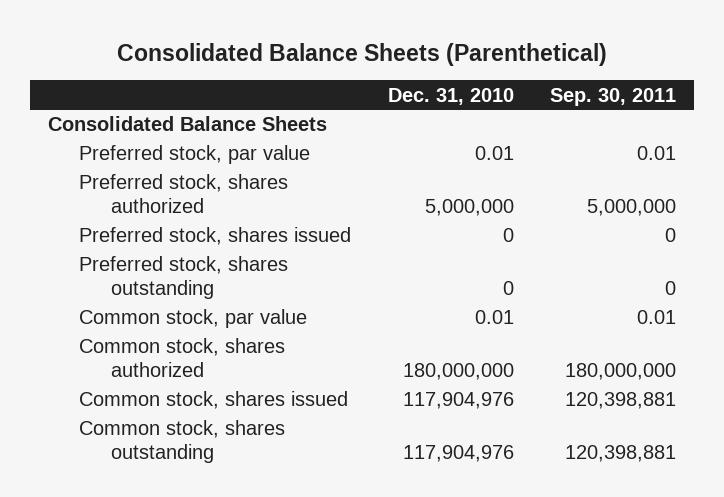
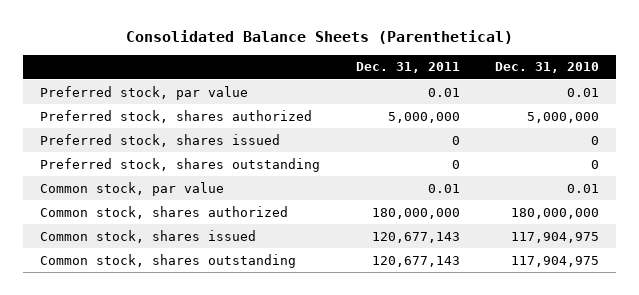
[550,87,677,106] Sep. 30, 2011 -> none
none -> [355,62,460,74] Dec. 31, 2011
[47,116,327,132] Consolidated Balance Sheets -> none
[402,392,514,410] 117,904,976 -> [510,231,599,243] 117,904,975
[402,445,514,463] 117,904,976 -> [510,255,599,267] 117,904,975

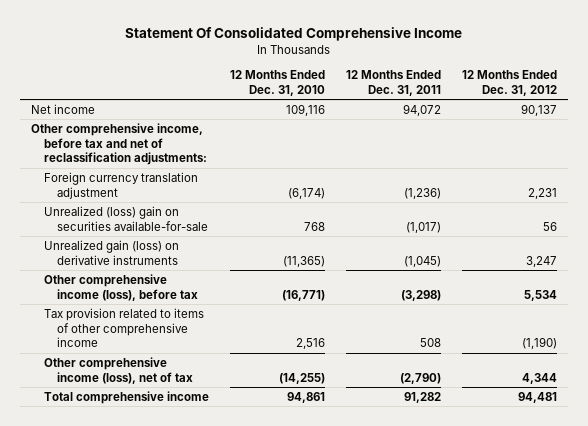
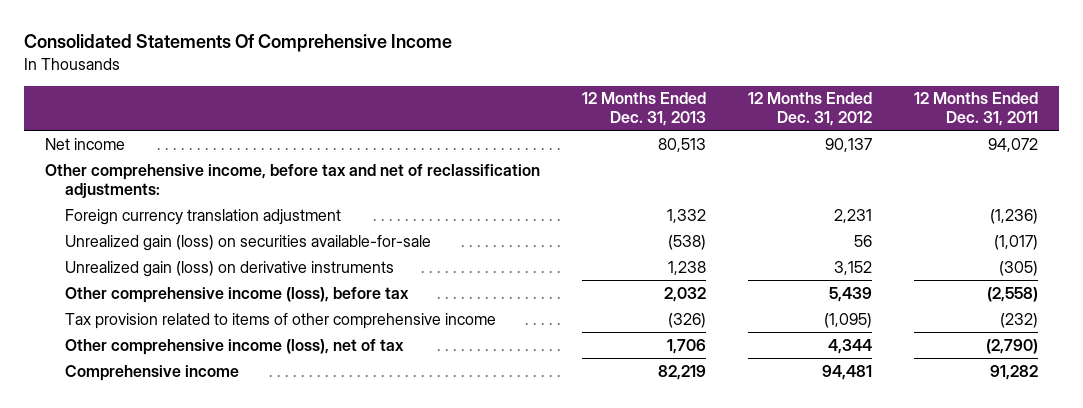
[124,27,462,42] Statement Of Consolidated Comprehensive Income -> [23,34,452,53] Consolidated Statements Of Comprehensive Income
[230,70,326,96] 12 Months Ended Dec. 31, 2010 -> none
none -> [581,92,706,127] 12 Months Ended Dec. 31, 2013
[43,205,209,231] Unrealized (loss) gain on securities available-for-sale -> [65,234,432,251] Unrealized gain (loss) on securities available-for-sale
[404,255,442,267] (1,045) -> [998,260,1038,276] (305)
[526,255,558,267] 3,247 -> [833,260,872,275] 3,152
[401,289,442,301] (3,298) -> [986,286,1038,302] (2,558)
[524,289,558,301] 5,534 -> [828,286,872,302] 5,439
[420,338,442,348] 508 -> [999,312,1038,328] (232)
[522,337,558,350] (1,190) -> [823,312,872,328] (1,095)
[43,390,209,404] Total comprehensive income -> [65,364,240,381] Comprehensive income

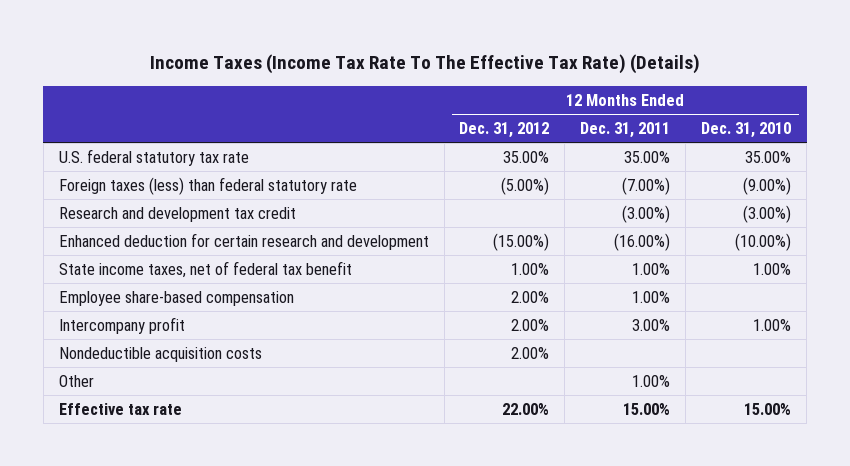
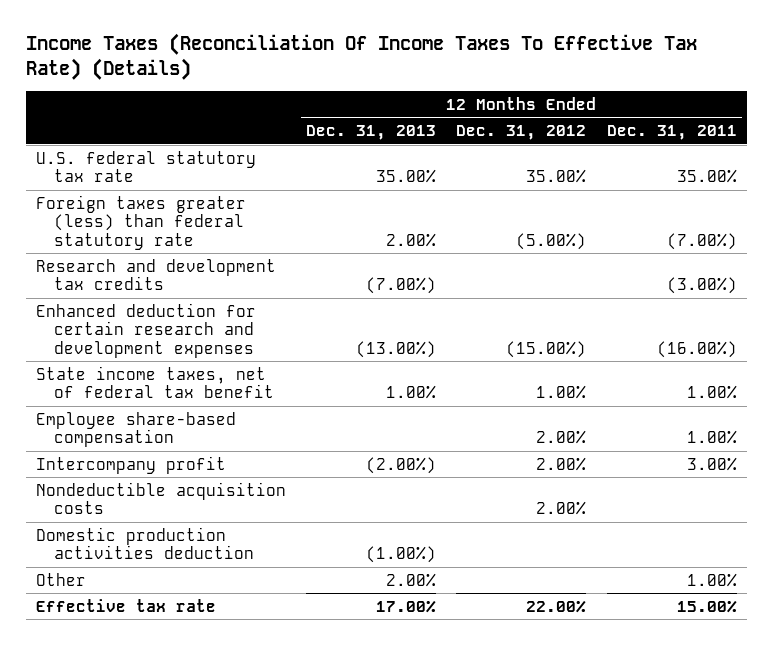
[149,54,700,75] Income Taxes (Income Tax Rate To The Effective Tax Rate) (Details) -> [25,33,697,81] Income Taxes (Reconciliation Of Income Taxes To Effective Tax Rate) (Details)
[701,122,792,139] Dec. 31, 2010 -> none
none -> [306,125,437,141] Dec. 31, 2013
[58,177,357,196] Foreign taxes (less) than federal statutory rate -> [35,194,246,250] Foreign taxes greater (less) than federal statutory rate
[58,207,296,223] Research and development tax credit -> [35,258,276,291] Research and development tax credits
[58,233,429,251] Enhanced deduction for certain research and development -> [35,302,256,358] Enhanced deduction for certain research and development expenses
none -> [35,526,254,560] Domestic production activities deduction

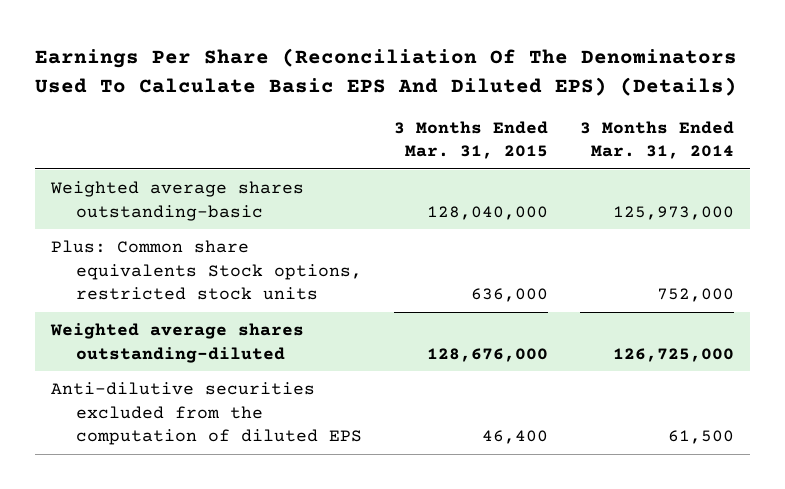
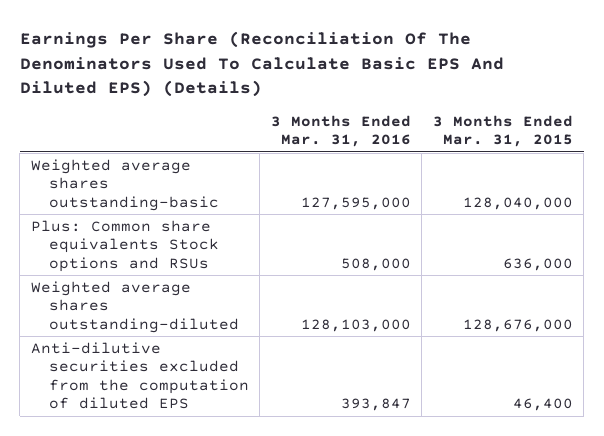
[579,120,734,160] 3 Months Ended Mar. 31, 2014 -> none
none -> [270,114,411,148] 3 Months Ended Mar. 31, 2016
[50,240,363,301] Plus: Common share equivalents Stock options, restricted stock units -> [30,219,219,272] Plus: Common share equivalents Stock options and RSUs

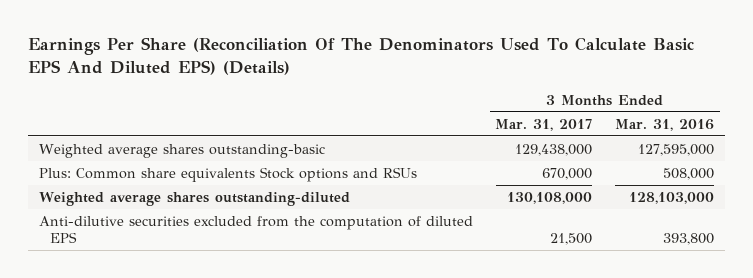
[432,114,573,148] 3 Months Ended Mar. 31, 2015 -> none
none -> [495,118,593,131] Mar. 31, 2017
[340,398,411,412] 393,847 -> [663,233,715,246] 393,800

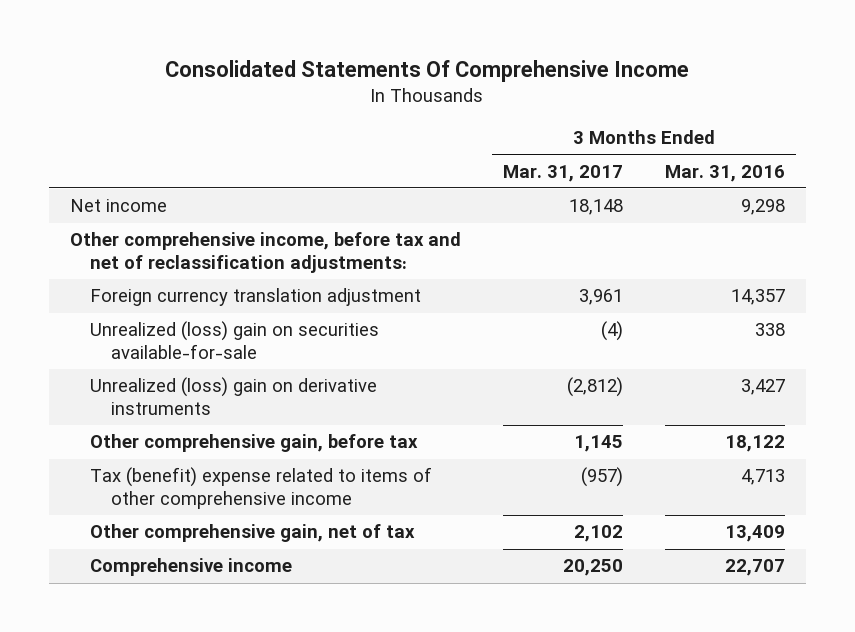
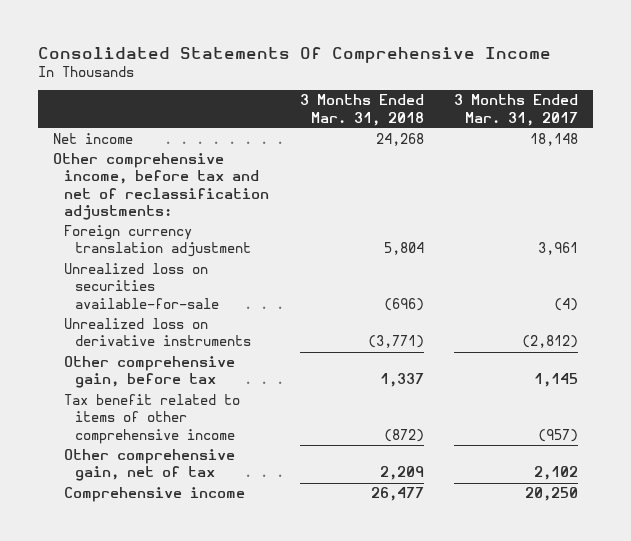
[665,164,786,182] Mar. 31, 2016 -> none
none -> [299,94,424,126] 3 Months Ended Mar. 31, 2018
[90,321,380,360] Unrealized (loss) gain on securities available-for-sale -> [64,263,219,309] Unrealized loss on securities available-for-sale
[90,377,378,416] Unrealized (loss) gain on derivative instruments -> [64,318,251,347] Unrealized loss on derivative instruments
[90,467,433,510] Tax (benefit) expense related to items of other comprehensive income -> [64,394,241,444] Tax benefit related to items of other comprehensive income

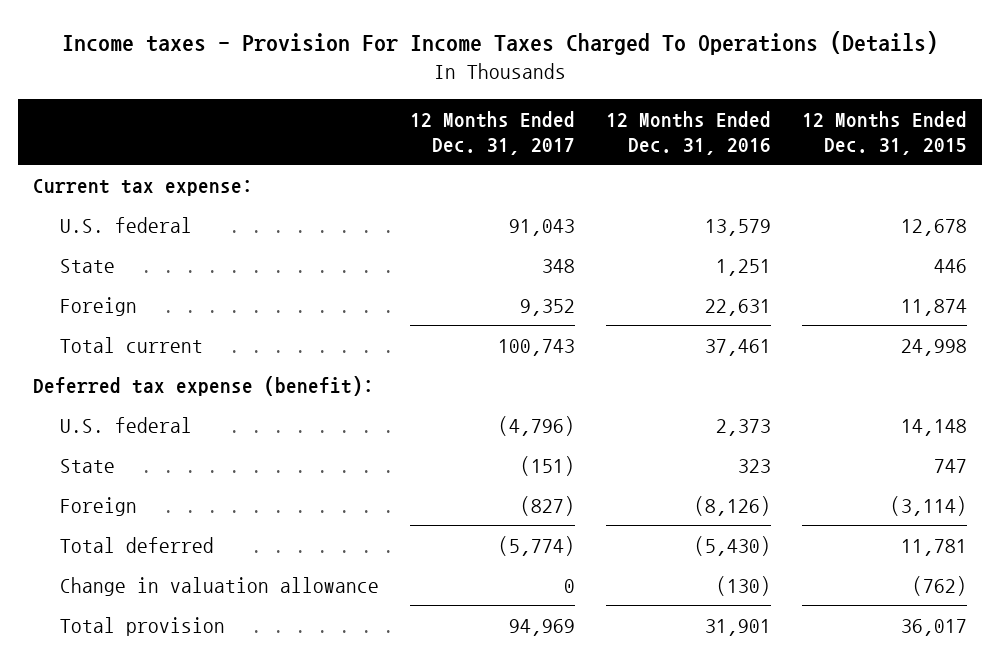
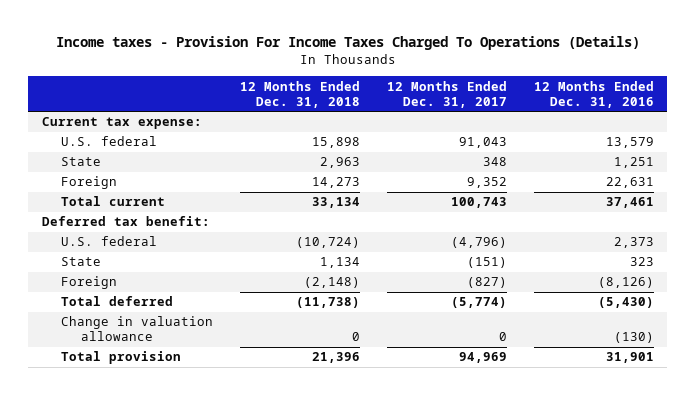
[801,110,967,156] 12 Months Ended Dec. 31, 2015 -> none
none -> [240,80,361,108] 12 Months Ended Dec. 31, 2018
[33,375,375,396] Deferred tax expense (benefit): -> [41,216,210,227] Deferred tax benefit:

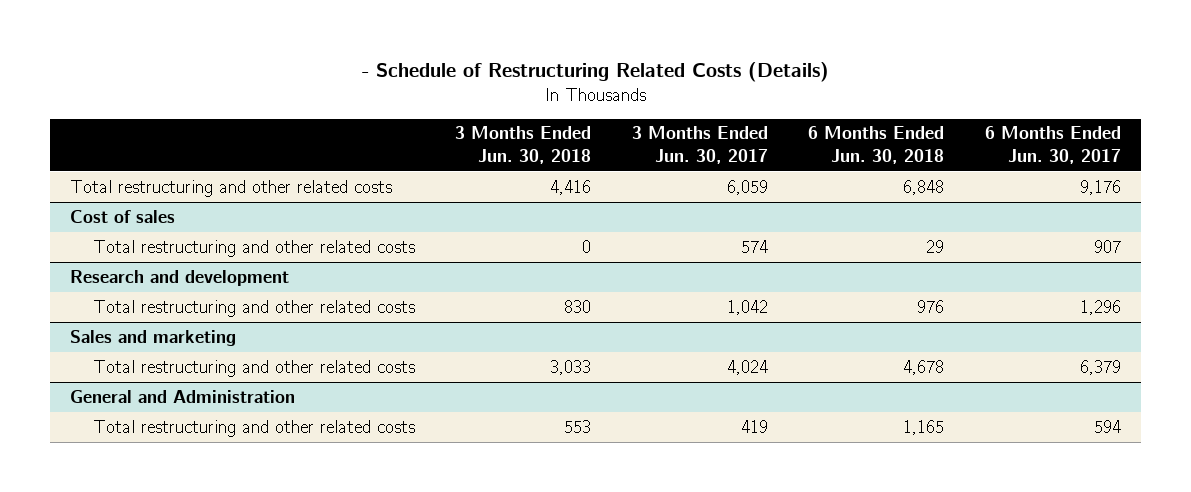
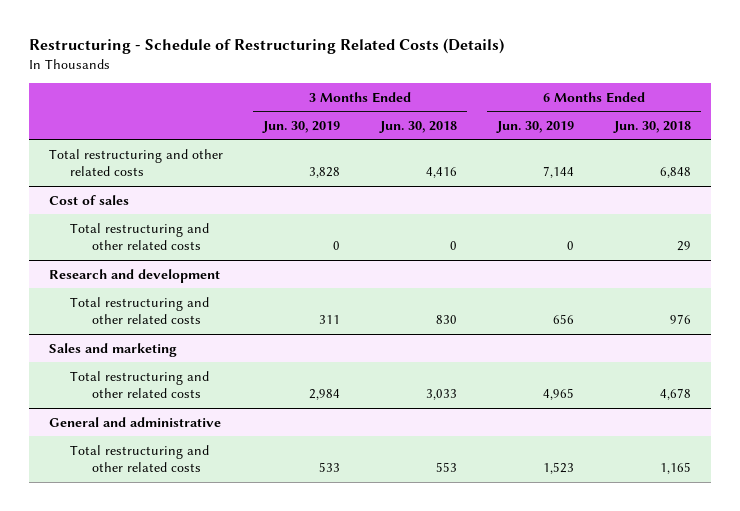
[361,62,829,83] - Schedule of Restructuring Related Costs (Details) -> [28,38,504,55] Restructuring - Schedule of Restructuring Related Costs (Details)
[631,126,768,164] 3 Months Ended Jun. 30, 2017 -> none
[984,126,1121,164] 6 Months Ended Jun. 30, 2017 -> none
none -> [261,120,340,133] Jun. 30, 2019
none -> [496,120,575,133] Jun. 30, 2019
[70,389,296,403] General and Administration -> [48,416,221,427] General and administrative

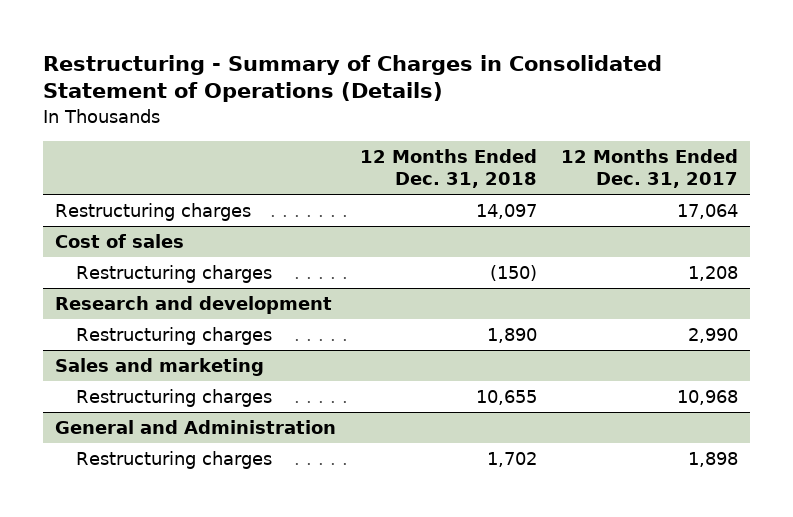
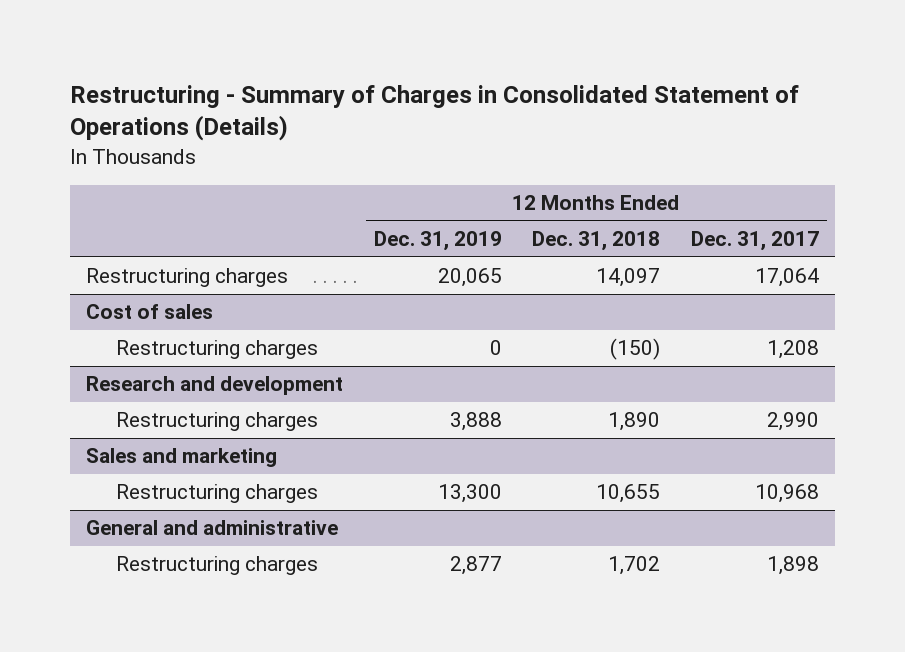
none -> [373,231,502,252] Dec. 31, 2019
[54,420,336,435] General and Administration -> [85,520,338,536] General and administrative

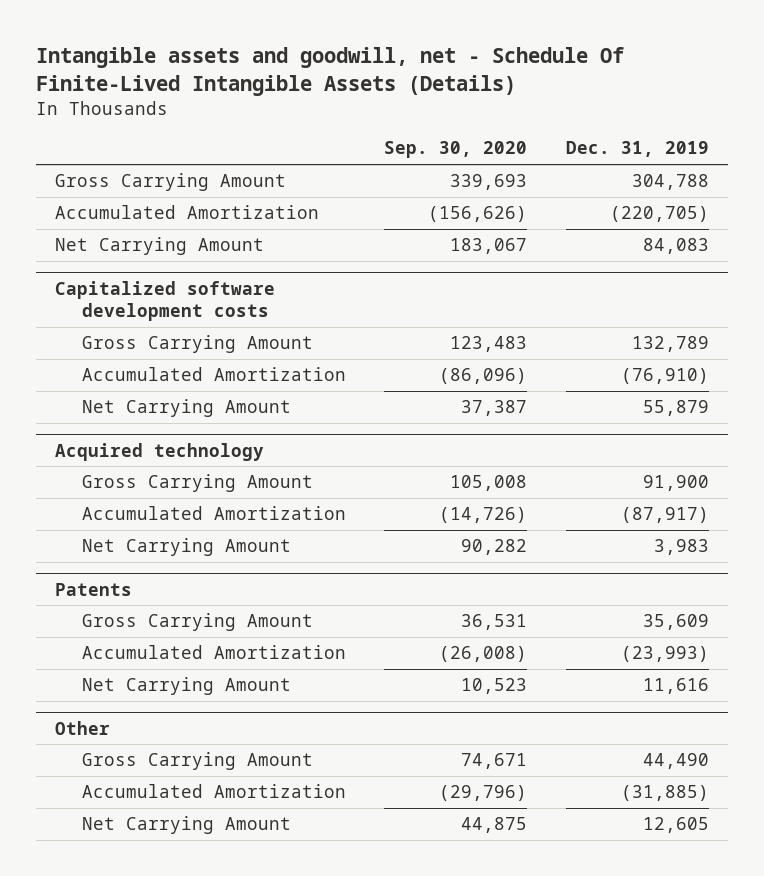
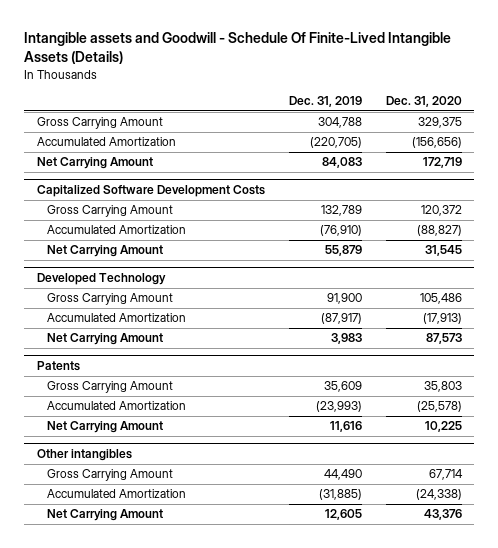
[36,47,625,96] Intangible assets and goodwill, net - Schedule Of Finite-Lived Intangible Assets (Details) -> [24,32,452,65] Intangible assets and Goodwill - Schedule Of Finite-Lived Intangible Assets (Details)
[384,141,528,159] Sep. 30, 2020 -> none
none -> [385,96,462,108] Dec. 31, 2020
[55,280,276,322] Capitalized software development costs -> [36,184,265,197] Capitalized Software Development Costs
[55,442,265,461] Acquired technology -> [36,272,166,285] Developed Technology
[55,720,111,735] Other -> [36,448,132,461] Other intangibles

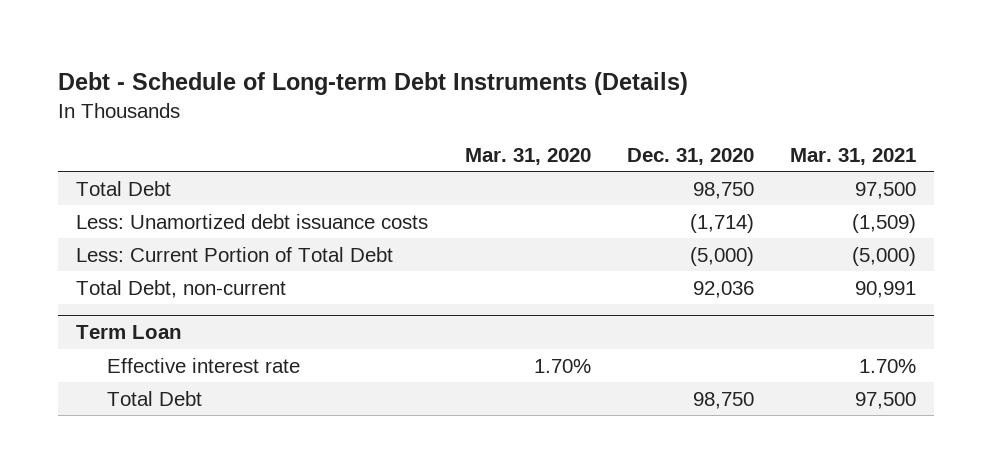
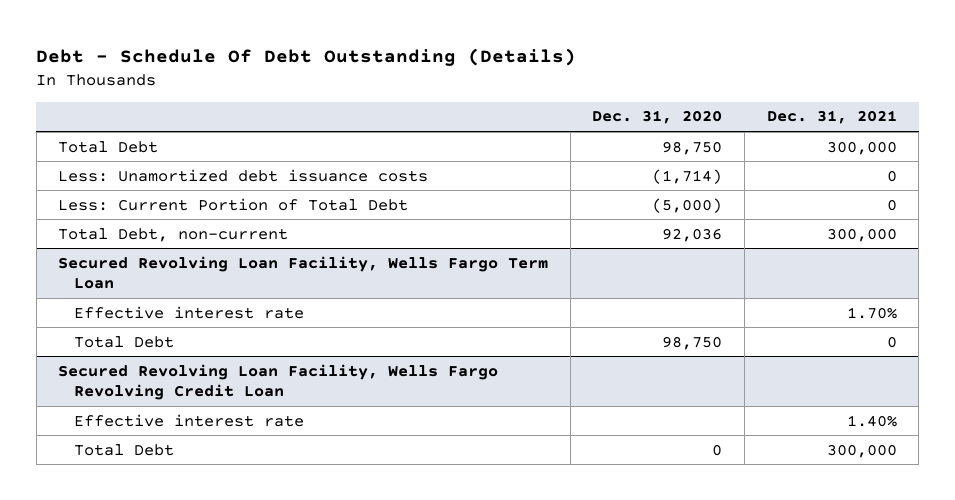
[58,72,689,96] Debt - Schedule of Long-term Debt Instruments (Details) -> [36,48,577,67] Debt - Schedule Of Debt Outstanding (Details)
[464,148,591,166] Mar. 31, 2020 -> none
[789,148,916,166] Mar. 31, 2021 -> none
none -> [766,110,897,125] Dec. 31, 2021
[76,325,183,340] Term Loan -> none
none -> [58,255,549,290] Secured Revolving Loan Facility, Wells Fargo Term Loan
none -> [58,363,499,401] Secured Revolving Loan Facility, Wells Fargo Revolving Credit Loan
none -> [73,413,304,427] Effective interest rate
none -> [73,443,174,456] Total Debt

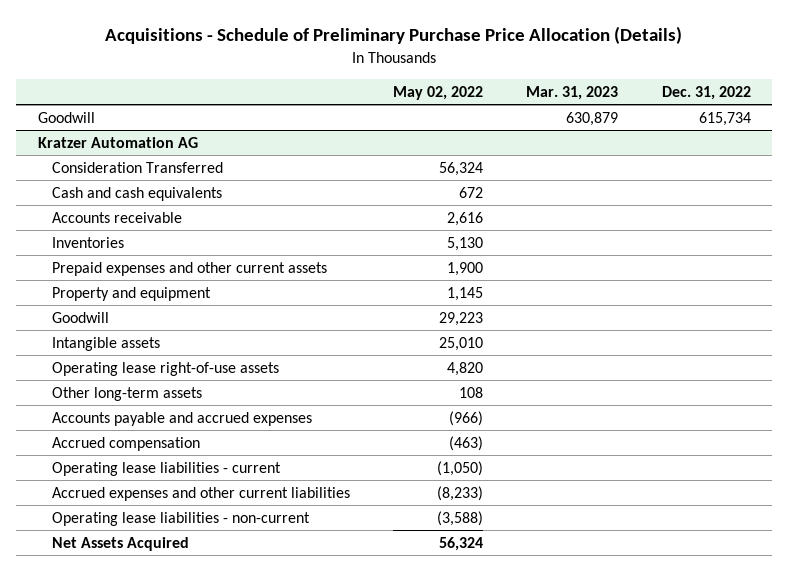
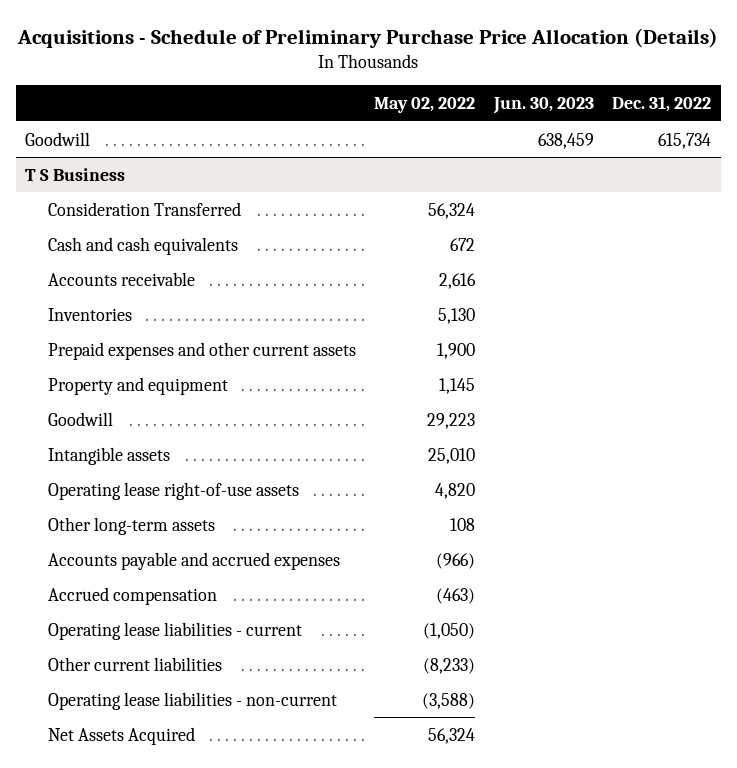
[526,86,619,101] Mar. 31, 2023 -> none
none -> [492,97,594,115] Jun. 30, 2023
[37,136,198,148] Kratzer Automation AG -> none
none -> [25,167,126,181] T S Business
[52,486,351,501] Accrued expenses and other current liabilities -> [48,656,223,671] Other current liabilities

